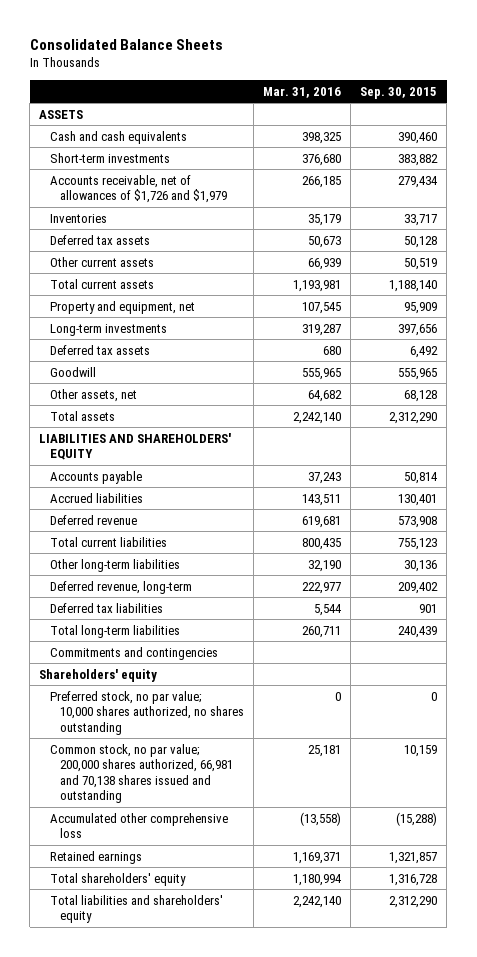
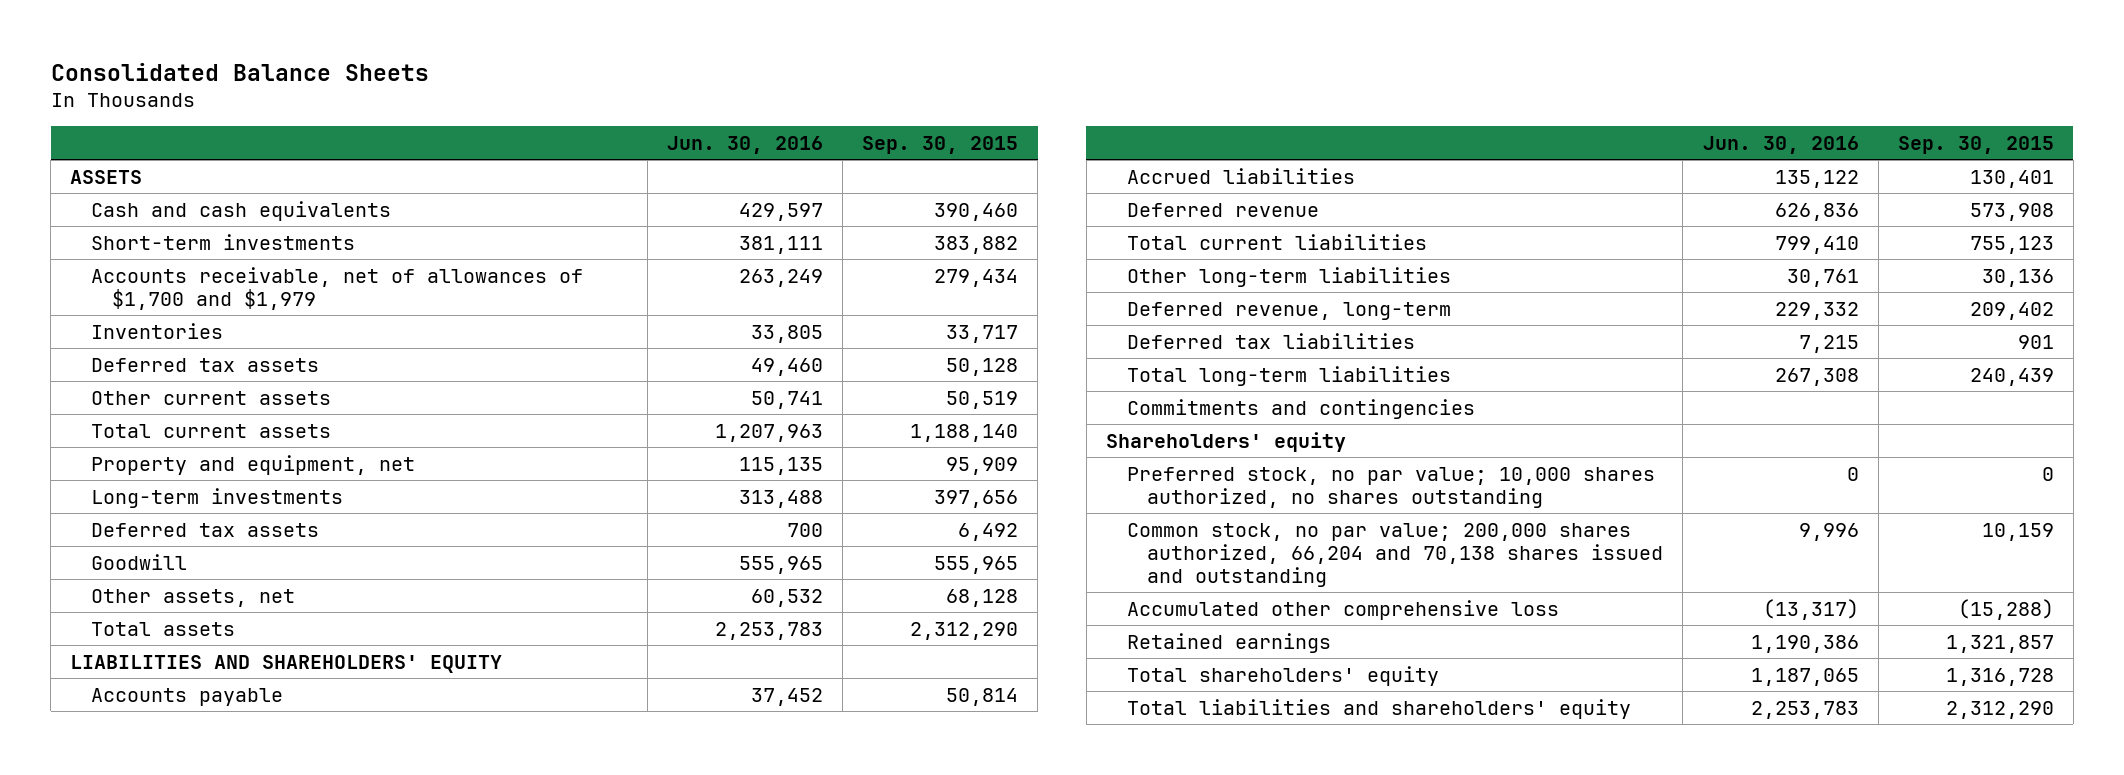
[263,86,342,98] Mar. 31, 2016 -> none
none -> [667,136,824,155] Jun. 30, 2016
[49,174,228,204] Accounts receivable, net of allowances of $1,726 and $1,979 -> [91,266,584,310] Accounts receivable, net of allowances of $1,700 and $1,979
[49,743,234,803] Common stock, no par value; 200,000 shares authorized, 66,981 and 70,138 shares issued and outstanding -> [1126,522,1664,587] Common stock, no par value; 200,000 shares authorized, 66,204 and 70,138 shares issued and outstanding

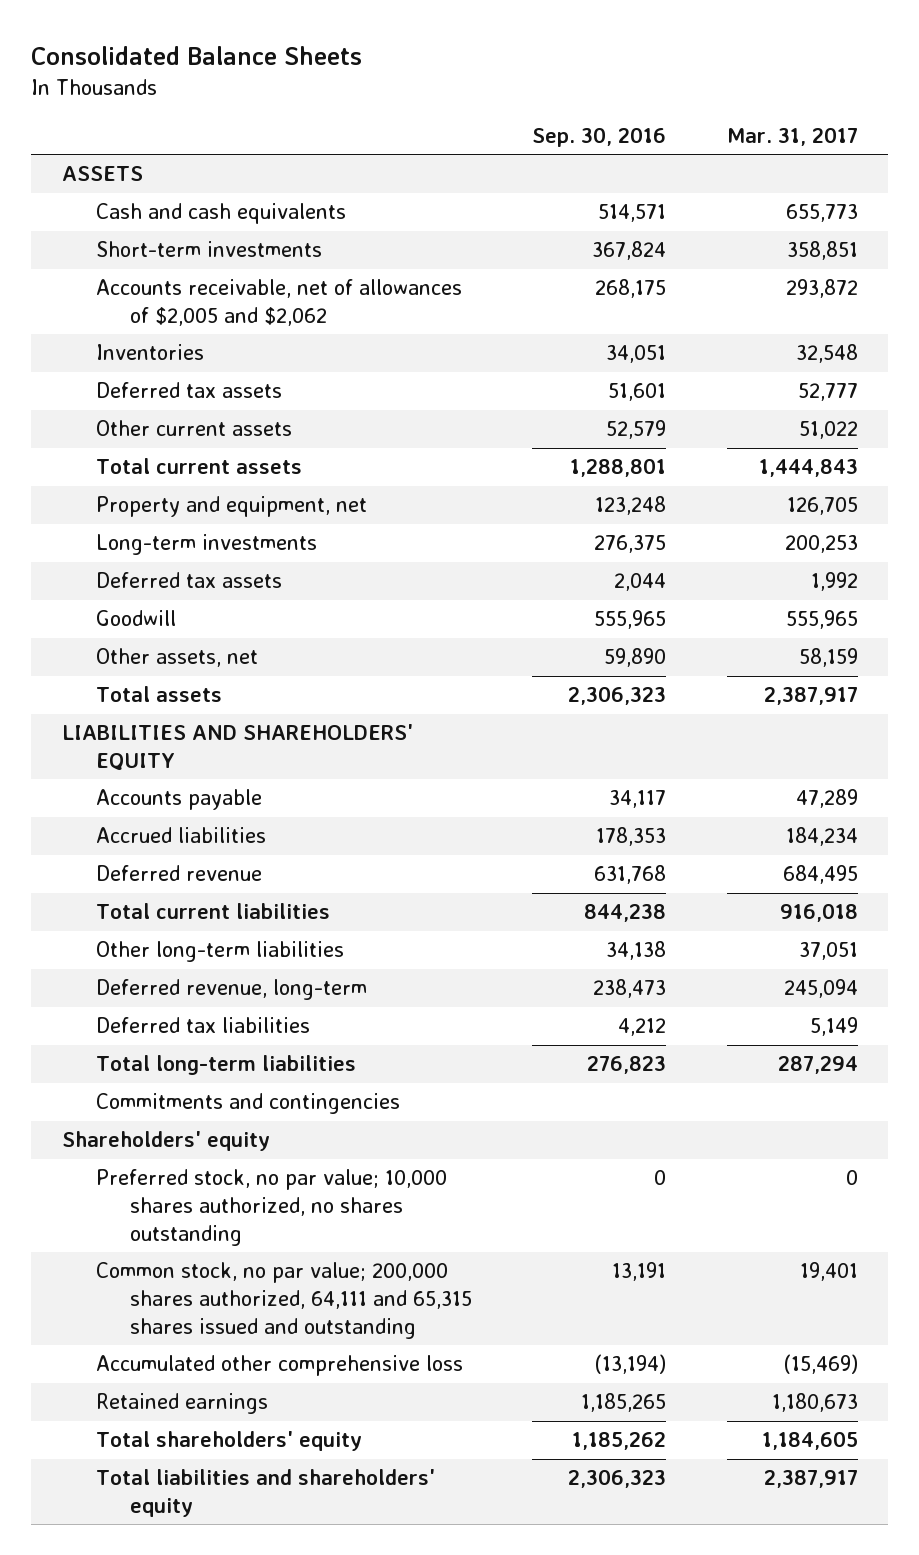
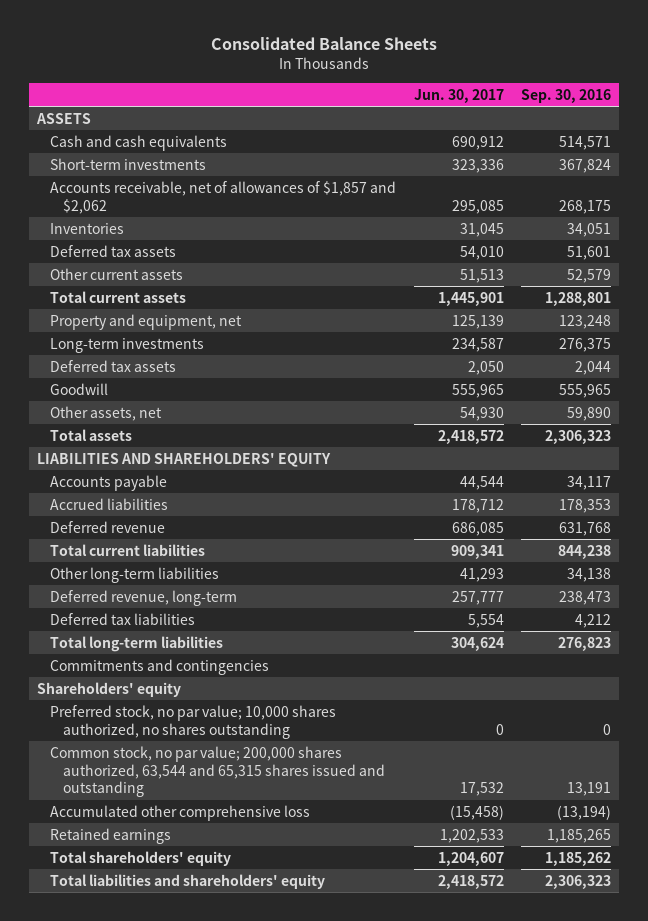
[726,127,858,147] Mar. 31, 2017 -> none
none -> [413,88,504,103] Jun. 30, 2017
[95,279,462,326] Accounts receivable, net of allowances of $2,005 and $2,062 -> [50,180,397,214] Accounts receivable, net of allowances of $1,857 and $2,062
[95,1262,472,1339] Common stock, no par value; 200,000 shares authorized, 64,111 and 65,315 shares issued and outstanding -> [50,745,386,798] Common stock, no par value; 200,000 shares authorized, 63,544 and 65,315 shares issued and outstanding

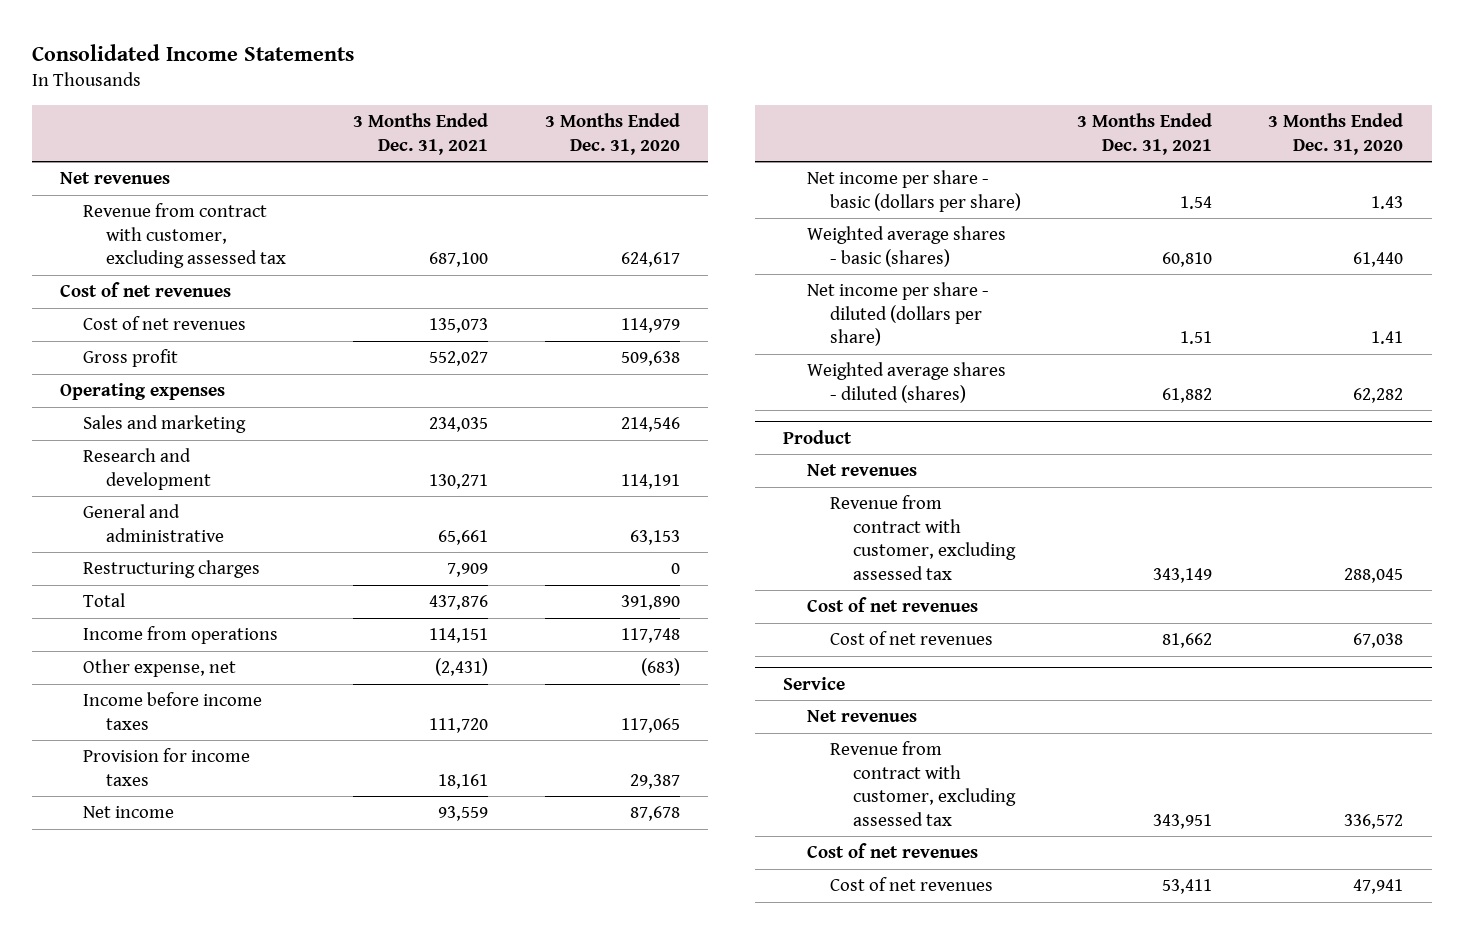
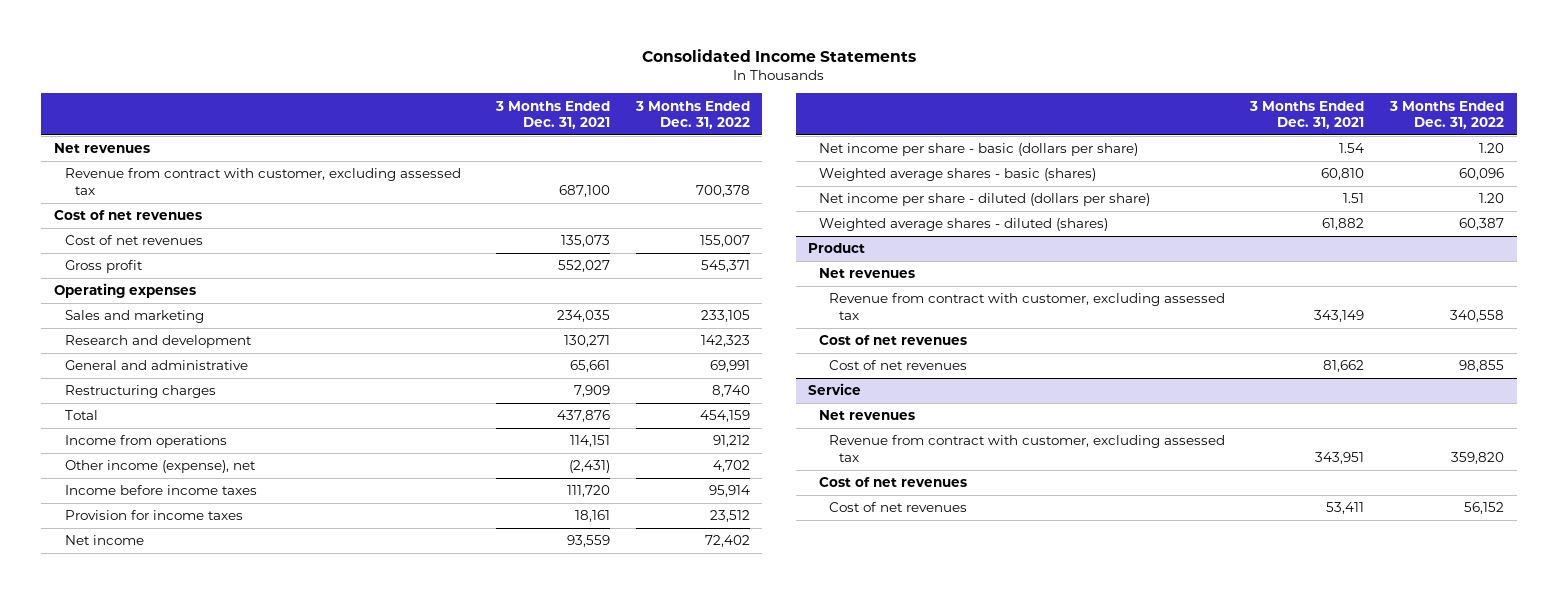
[544,113,680,155] 3 Months Ended Dec. 31, 2020 -> none
none -> [634,100,750,129] 3 Months Ended Dec. 31, 2022
[82,659,236,678] Other expense, net -> [64,460,256,474] Other income (expense), net

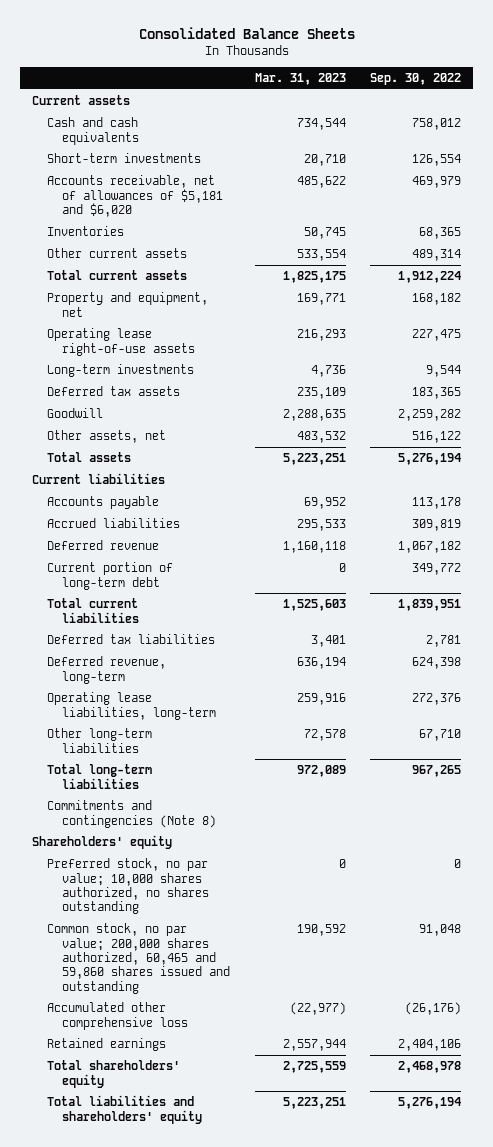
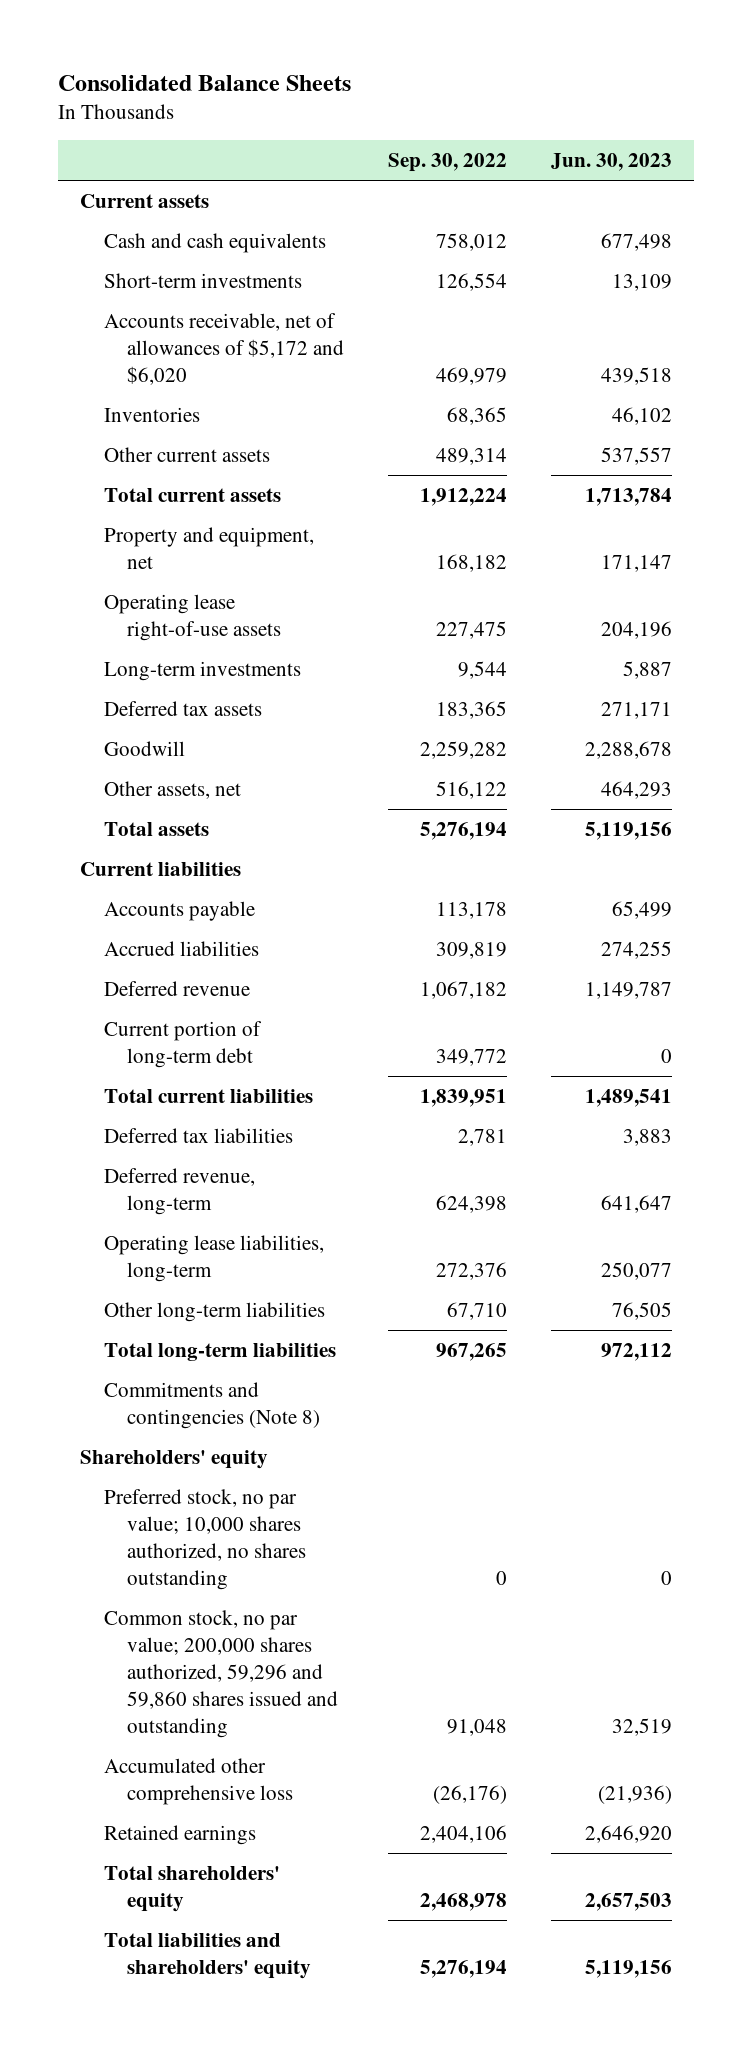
[254,73,346,86] Mar. 31, 2023 -> none
none -> [550,152,672,171] Jun. 30, 2023
[47,175,224,217] Accounts receivable, net of allowances of $5,181 and $6,020 -> [103,313,344,385] Accounts receivable, net of allowances of $5,172 and $6,020
[47,923,231,994] Common stock, no par value; 200,000 shares authorized, 60,465 and 59,860 shares issued and outstanding -> [103,1610,338,1738] Common stock, no par value; 200,000 shares authorized, 59,296 and 59,860 shares issued and outstanding

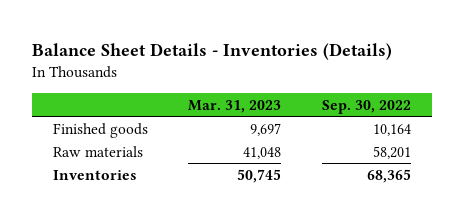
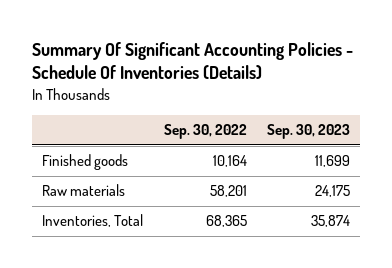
[32,43,393,61] Balance Sheet Details - Inventories (Details) -> [31,41,353,80] Summary Of Significant Accounting Policies - Schedule Of Inventories (Details)
[188,99,282,113] Mar. 31, 2023 -> none
none -> [267,124,351,140] Sep. 30, 2023
[52,169,137,180] Inventories -> [42,214,144,228] Inventories, Total

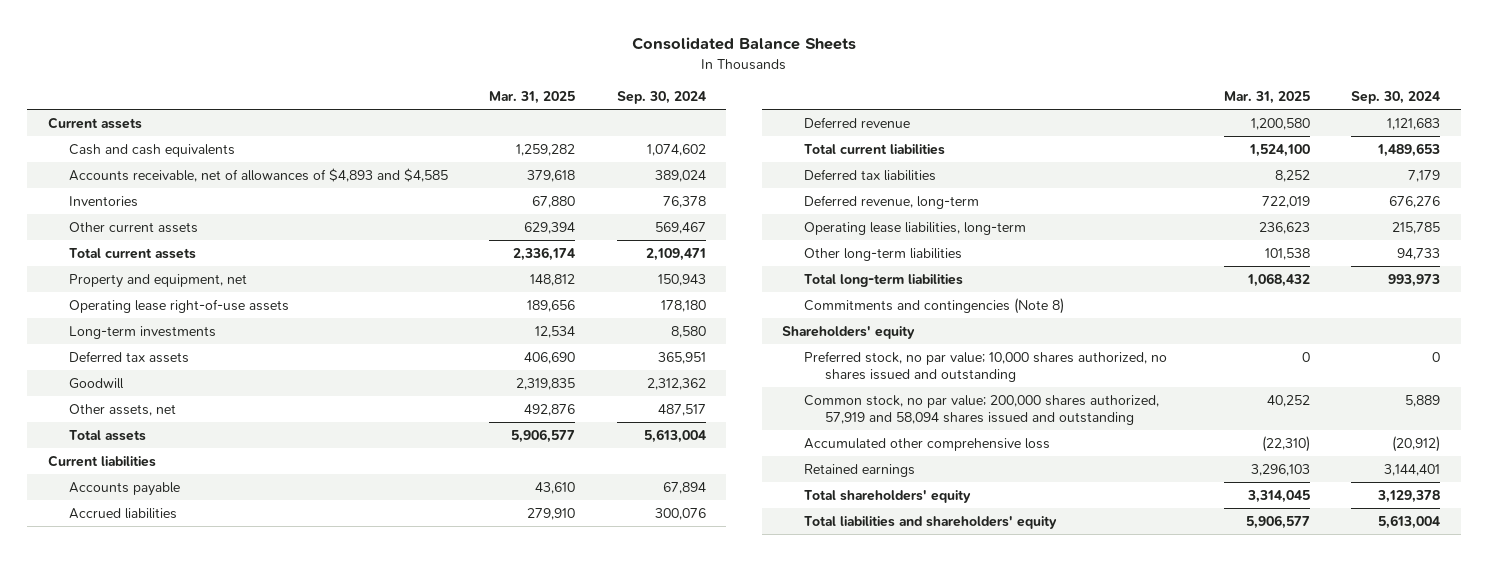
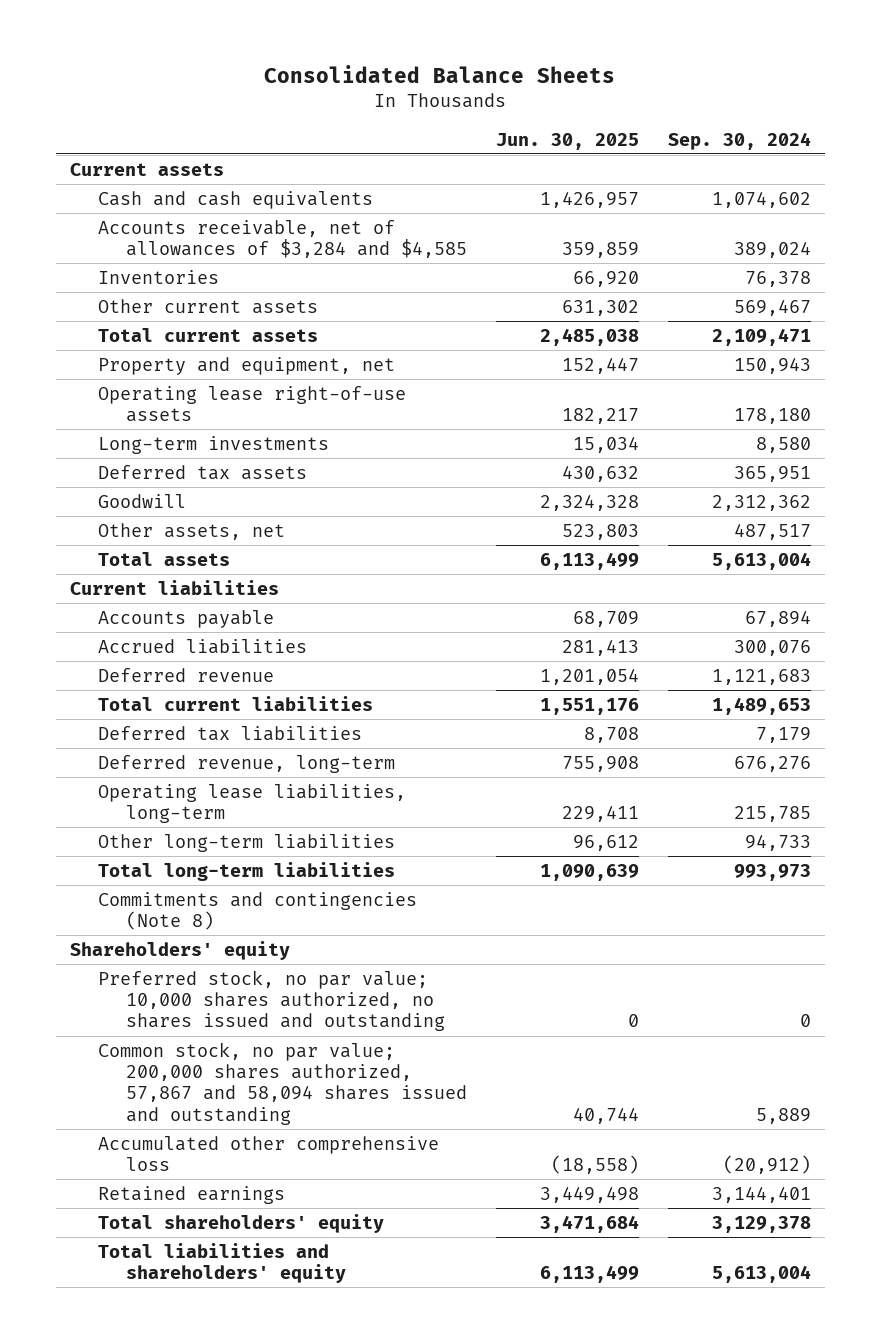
[489,90,576,104] Mar. 31, 2025 -> none
none -> [496,132,640,150] Jun. 30, 2025
[69,167,449,182] Accounts receivable, net of allowances of $4,893 and $4,585 -> [98,219,468,258] Accounts receivable, net of allowances of $3,284 and $4,585
[803,394,1159,425] Common stock, no par value; 200,000 shares authorized, 57,919 and 58,094 shares issued and outstanding -> [98,1041,468,1125] Common stock, no par value; 200,000 shares authorized, 57,867 and 58,094 shares issued and outstanding

